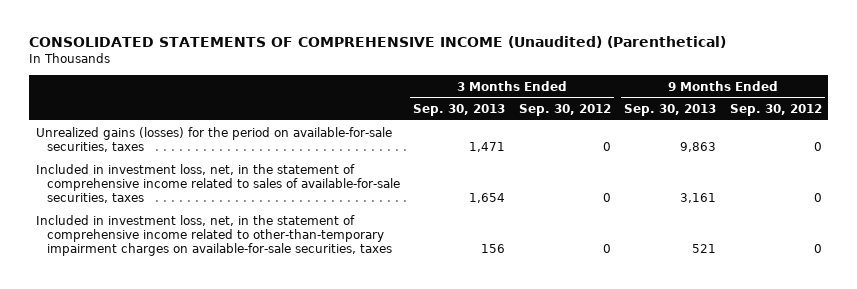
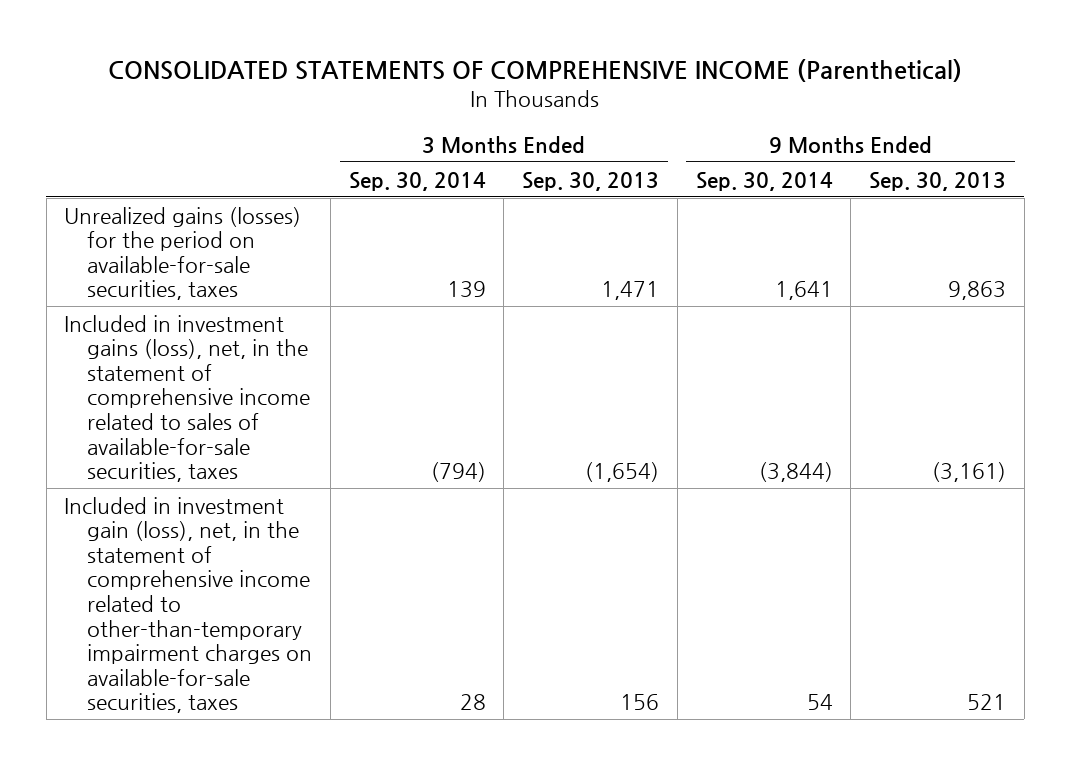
[28,36,726,49] CONSOLIDATED STATEMENTS OF COMPREHENSIVE INCOME (Unaudited) (Parenthetical) -> [108,59,963,83] CONSOLIDATED STATEMENTS OF COMPREHENSIVE INCOME (Parenthetical)
[518,104,611,117] Sep. 30, 2012 -> none
[729,104,822,117] Sep. 30, 2012 -> none
none -> [348,171,486,191] Sep. 30, 2014
none -> [695,171,833,191] Sep. 30, 2014
[35,163,401,204] Included in investment loss, net, in the statement of comprehensive income related to sales of available-for-sale securities, taxes -> [64,314,311,483] Included in investment gains (loss), net, in the statement of comprehensive income related to sales of available-for-sale securities, taxes
[469,193,506,204] 1,654 -> [585,462,660,483] (1,654)
[680,193,717,204] 3,161 -> [931,462,1006,483] (3,161)
[35,214,393,257] Included in investment loss, net, in the statement of comprehensive income related to other-than-temporary impairment charges on available-for-sale securities, taxes -> [64,496,313,714] Included in investment gain (loss), net, in the statement of comprehensive income related to other-than-temporary impairment charges on available-for-sale securities, taxes

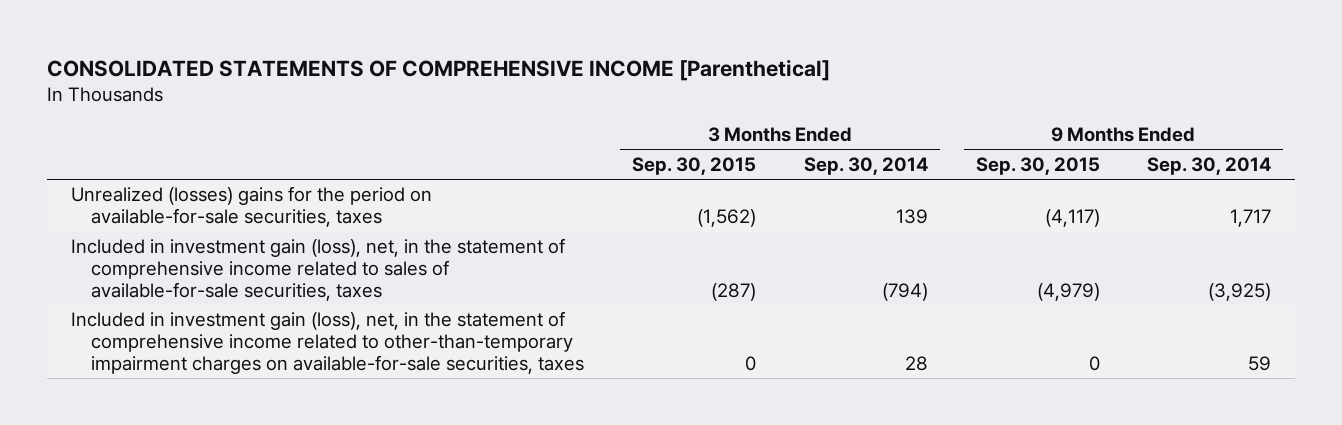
[108,59,963,83] CONSOLIDATED STATEMENTS OF COMPREHENSIVE INCOME (Parenthetical) -> [46,58,830,81] CONSOLIDATED STATEMENTS OF COMPREHENSIVE INCOME [Parenthetical]
[522,171,660,191] Sep. 30, 2013 -> none
[868,171,1006,191] Sep. 30, 2013 -> none
none -> [632,157,757,176] Sep. 30, 2015
none -> [975,157,1100,176] Sep. 30, 2015
[64,206,302,301] Unrealized gains (losses) for the period on available-for-sale securities, taxes -> [70,186,432,228] Unrealized (losses) gains for the period on available-for-sale securities, taxes
[774,281,833,301] 1,641 -> [1230,209,1272,228] 1,717
[64,314,311,483] Included in investment gains (loss), net, in the statement of comprehensive income related to sales of available-for-sale securities, taxes -> [70,238,565,302] Included in investment gain (loss), net, in the statement of comprehensive income related to sales of available-for-sale securities, taxes
[758,462,833,483] (3,844) -> [1208,283,1272,302] (3,925)
[806,694,833,711] 54 -> [1248,356,1272,372] 59

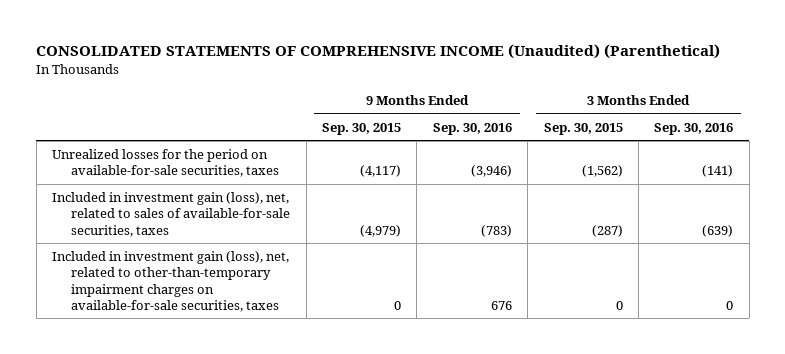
[46,58,830,81] CONSOLIDATED STATEMENTS OF COMPREHENSIVE INCOME [Parenthetical] -> [36,44,721,60] CONSOLIDATED STATEMENTS OF COMPREHENSIVE INCOME (Unaudited) (Parenthetical)
[803,157,928,176] Sep. 30, 2014 -> none
[1147,157,1272,176] Sep. 30, 2014 -> none
none -> [432,122,512,135] Sep. 30, 2016
none -> [654,122,734,135] Sep. 30, 2016
[70,186,432,228] Unrealized (losses) gains for the period on available-for-sale securities, taxes -> [51,149,280,178] Unrealized losses for the period on available-for-sale securities, taxes
[70,238,565,302] Included in investment gain (loss), net, in the statement of comprehensive income related to sales of available-for-sale securities, taxes -> [51,192,291,237] Included in investment gain (loss), net, related to sales of available-for-sale securities, taxes
[70,311,585,375] Included in investment gain (loss), net, in the statement of comprehensive income related to other-than-temporary impairment charges on available-for-sale securities, taxes -> [51,251,289,312] Included in investment gain (loss), net, related to other-than-temporary impairment charges on available-for-sale securities, taxes

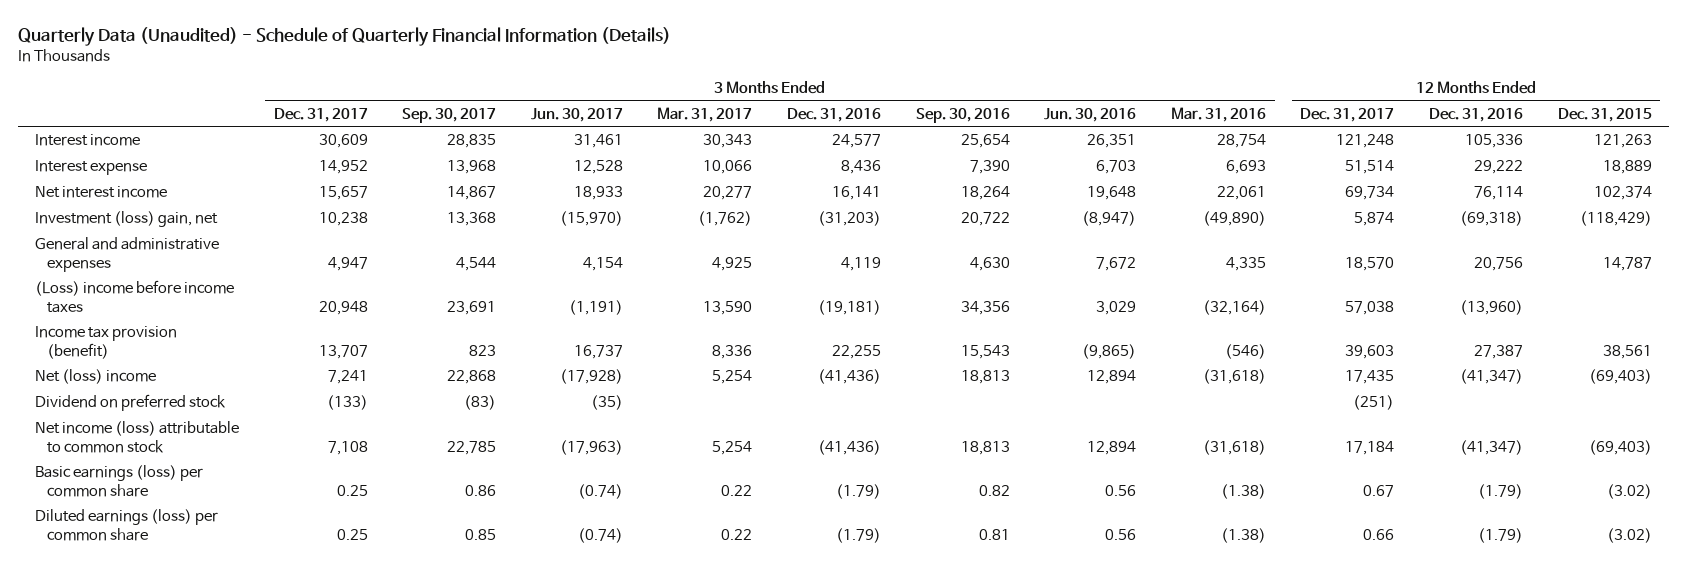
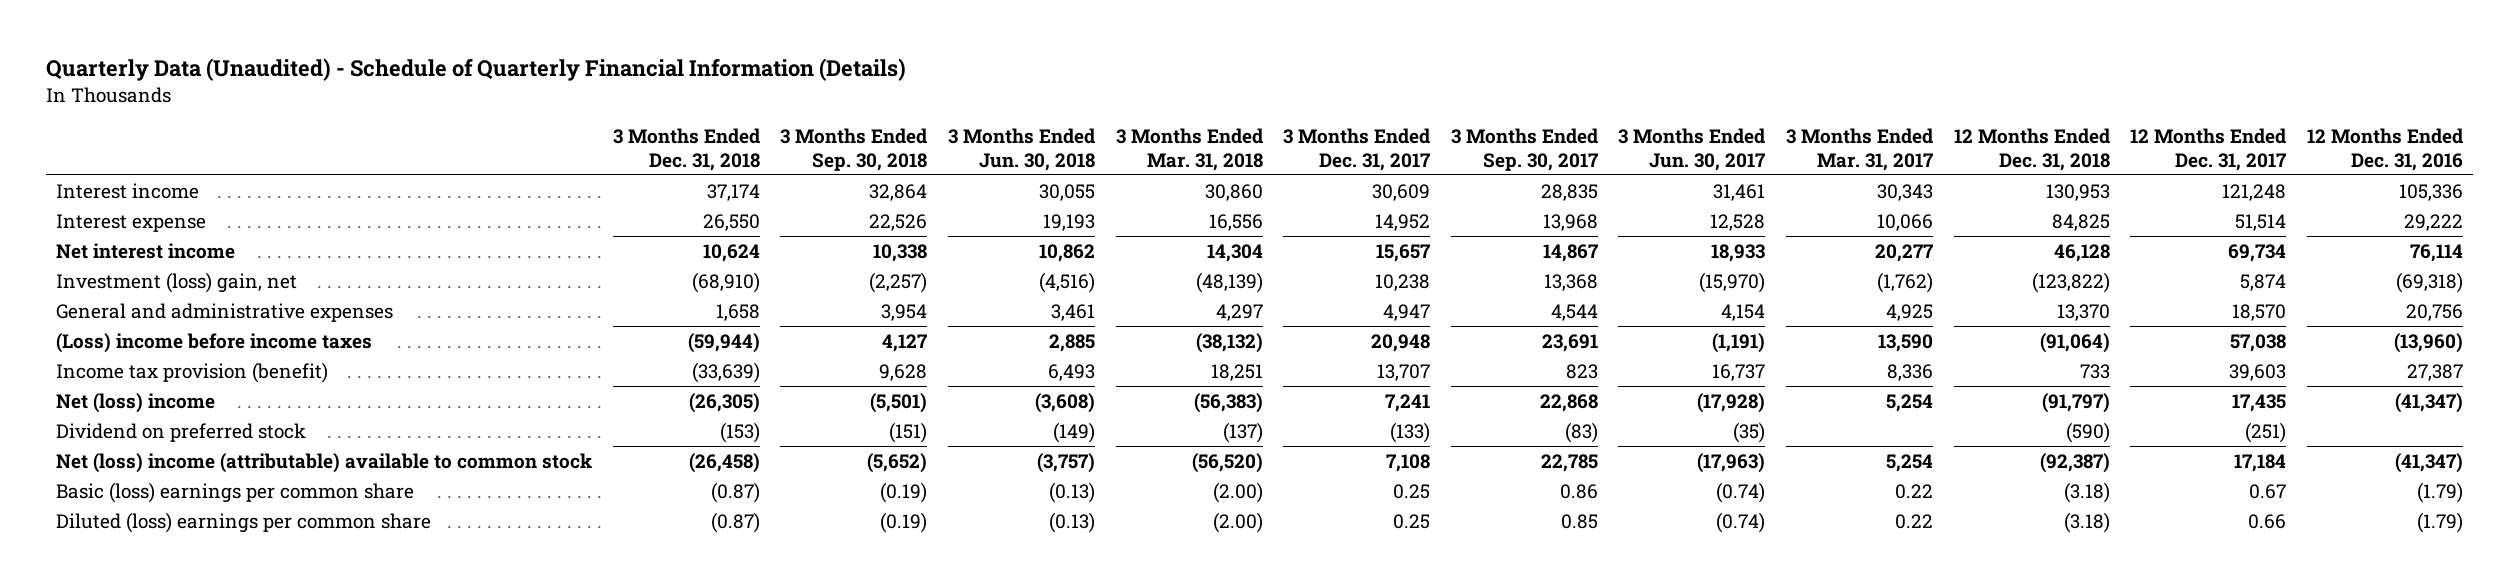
[787,108,882,123] Dec. 31, 2016 -> none
[915,108,1010,124] Sep. 30, 2016 -> none
[1044,108,1137,123] Jun. 30, 2016 -> none
[1170,107,1266,123] Mar. 31, 2016 -> none
[1557,108,1652,123] Dec. 31, 2015 -> none
none -> [612,127,760,171] 3 Months Ended Dec. 31, 2018
none -> [780,127,928,171] 3 Months Ended Sep. 30, 2018
none -> [947,127,1095,171] 3 Months Ended Jun. 30, 2018
none -> [1115,127,1263,171] 3 Months Ended Mar. 31, 2018
none -> [1953,127,2110,171] 12 Months Ended Dec. 31, 2018
[35,421,240,453] Net income (loss) attributable to common stock -> [56,452,593,473] Net (loss) income (attributable) available to common stock
[35,465,204,497] Basic earnings (loss) per common share -> [56,481,415,503] Basic (loss) earnings per common share
[35,509,219,541] Diluted earnings (loss) per common share -> [56,511,432,533] Diluted (loss) earnings per common share

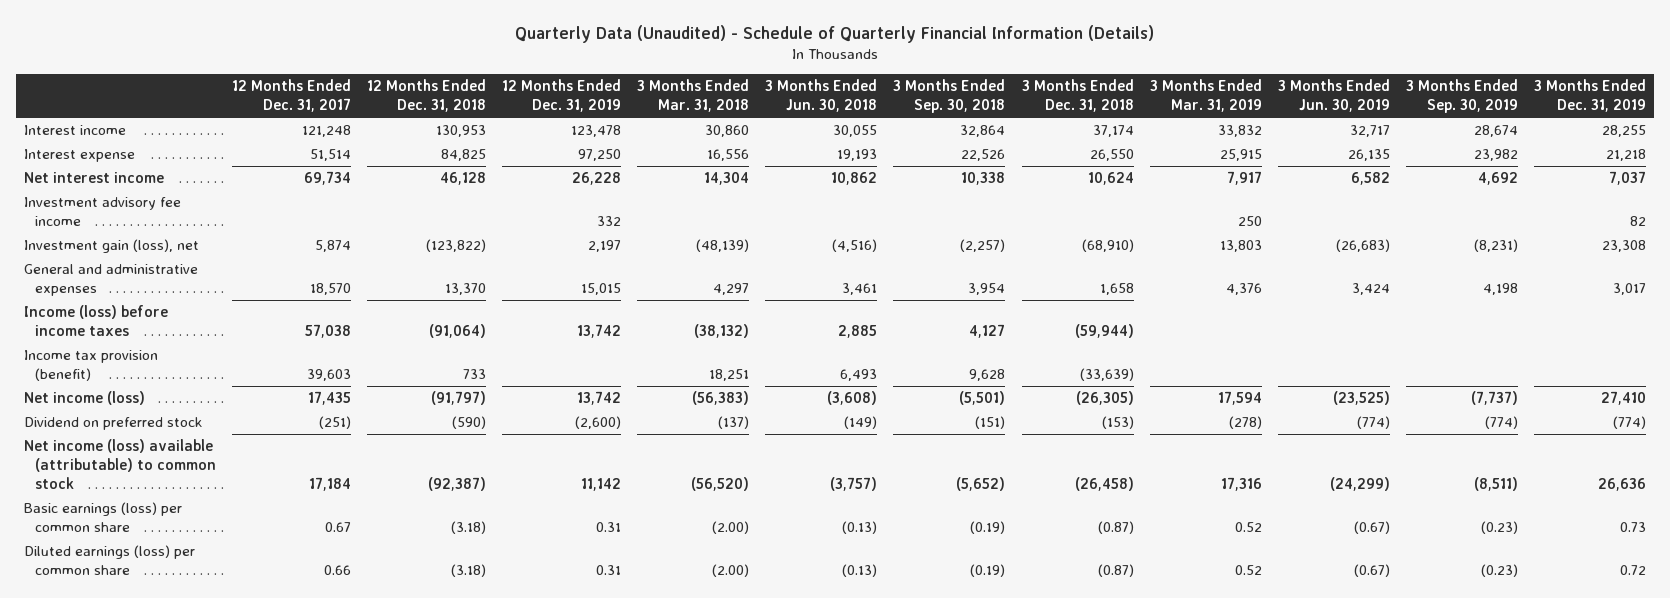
[1283,127,1431,171] 3 Months Ended Dec. 31, 2017 -> none
[1450,127,1598,171] 3 Months Ended Sep. 30, 2017 -> none
[1618,127,1766,171] 3 Months Ended Jun. 30, 2017 -> none
[1785,127,1933,171] 3 Months Ended Mar. 31, 2017 -> none
[2306,127,2463,171] 12 Months Ended Dec. 31, 2016 -> none
none -> [502,79,622,113] 12 Months Ended Dec. 31, 2019
none -> [1149,79,1262,113] 3 Months Ended Mar. 31, 2019
none -> [1277,79,1390,113] 3 Months Ended Jun. 30, 2019
none -> [1405,79,1518,114] 3 Months Ended Sep. 30, 2019
none -> [1533,79,1646,113] 3 Months Ended Dec. 31, 2019
none -> [24,196,182,227] Investment advisory fee income
[56,271,298,293] Investment (loss) gain, net -> [24,238,200,253] Investment gain (loss), net
[56,332,373,353] (Loss) income before income taxes -> [24,304,169,337] Income (loss) before income taxes
[56,392,216,413] Net (loss) income -> [24,390,146,405] Net income (loss)
[56,452,593,473] Net (loss) income (attributable) available to common stock -> [24,438,217,490] Net income (loss) available (attributable) to common stock
[56,481,415,503] Basic (loss) earnings per common share -> [24,501,183,533] Basic earnings (loss) per common share
[56,511,432,533] Diluted (loss) earnings per common share -> [24,544,196,576] Diluted earnings (loss) per common share

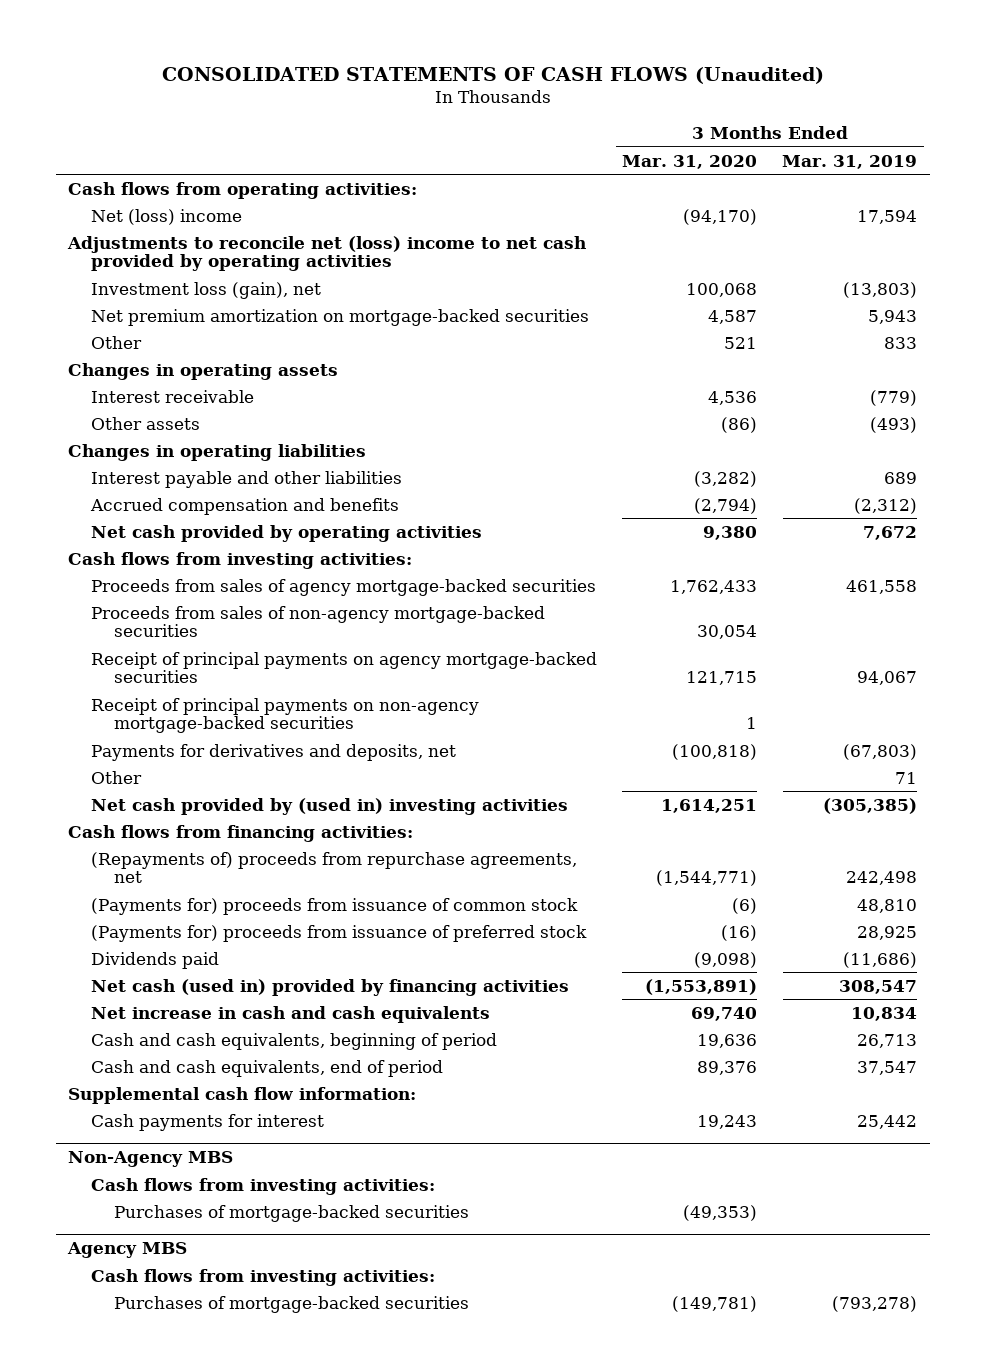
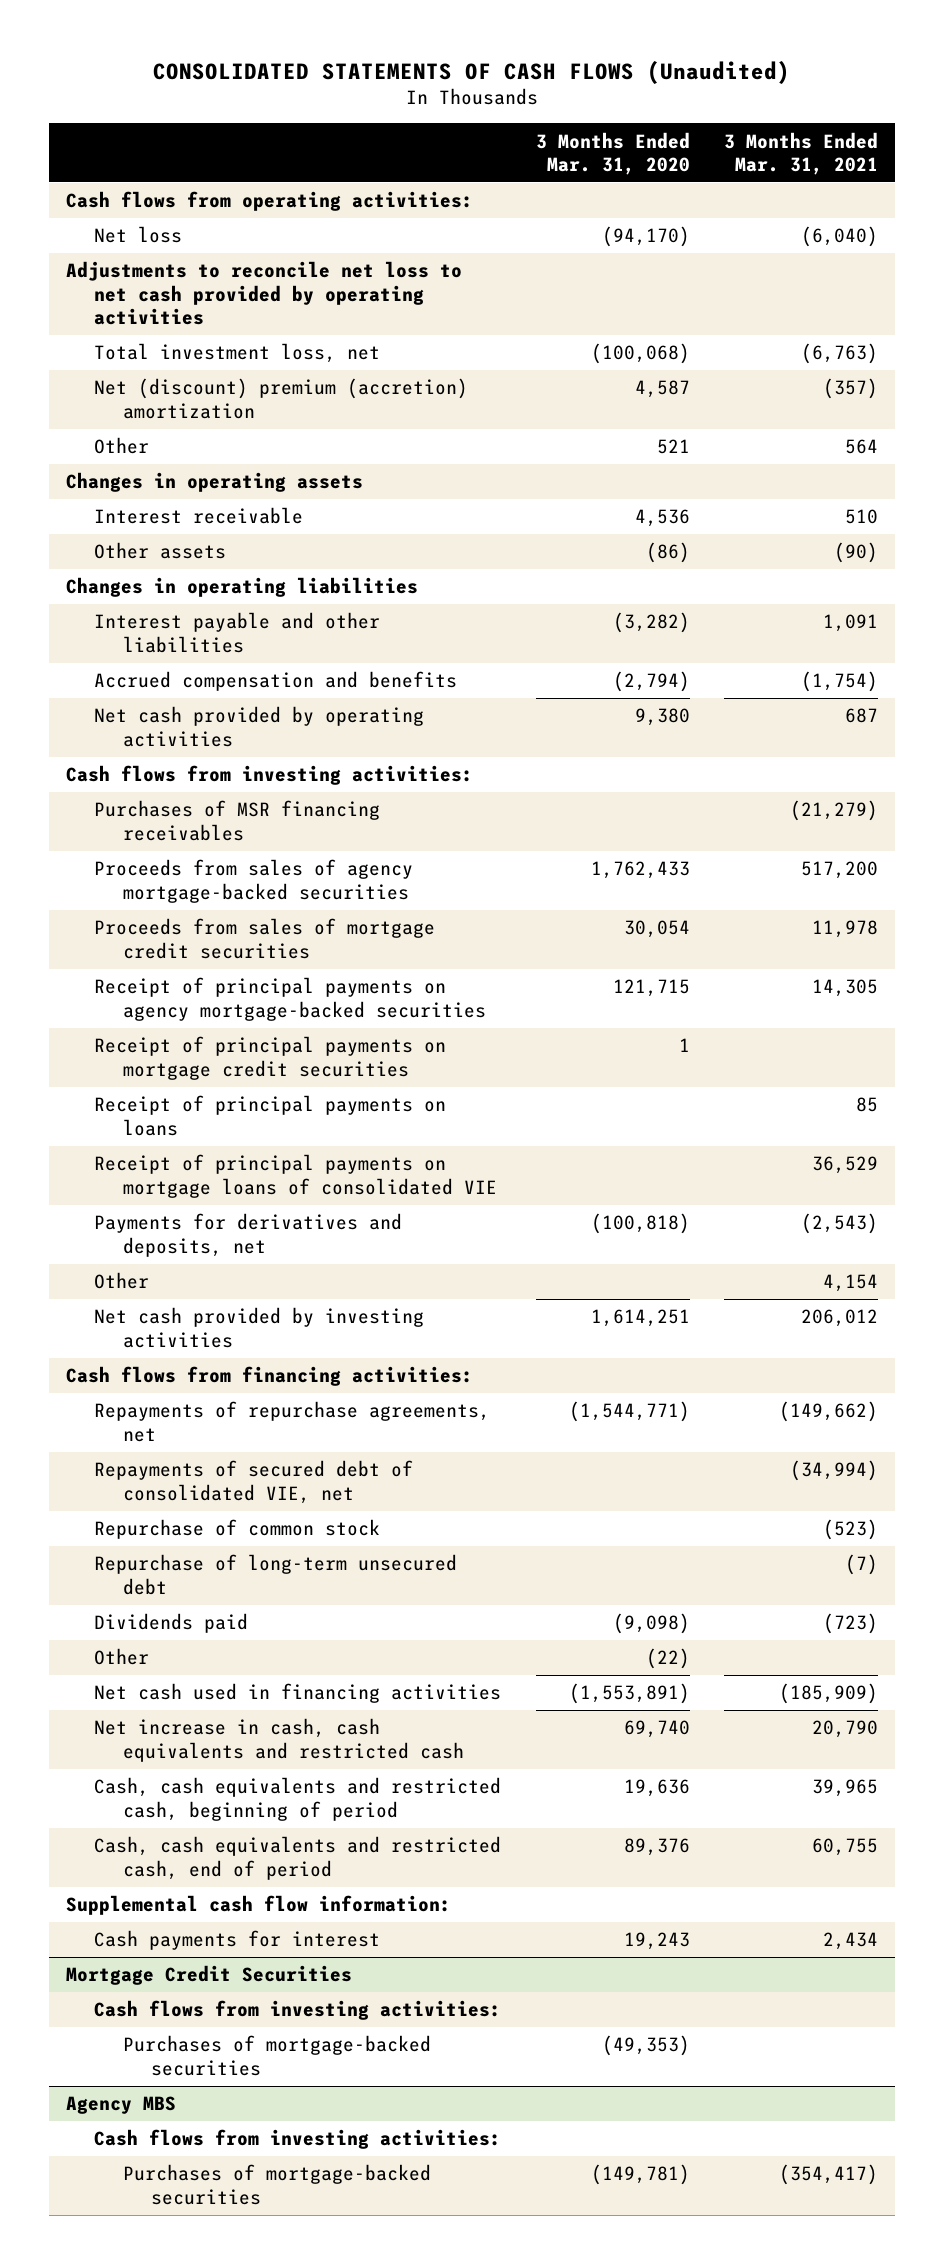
[782,154,918,169] Mar. 31, 2019 -> none
none -> [723,131,878,175] 3 Months Ended Mar. 31, 2021
[91,208,243,225] Net (loss) income -> [94,226,183,244] Net loss
[67,235,587,272] Adjustments to reconcile net (loss) income to net cash provided by operating activities -> [66,261,463,325] Adjustments to reconcile net loss to net cash provided by operating activities
[91,281,322,299] Investment loss (gain), net -> [94,343,381,364] Total investment loss, net
[686,282,758,297] 100,068 -> [590,343,690,365] (100,068)
[91,308,590,326] Net premium amortization on mortgage-backed securities -> [94,378,469,419] Net (discount) premium (accretion) amortization
none -> [94,800,381,841] Purchases of MSR financing receivables
[91,605,546,638] Proceeds from sales of non-agency mortgage-backed securities -> [94,918,436,959] Proceeds from sales of mortgage credit securities
[91,697,480,734] Receipt of principal payments on non-agency mortgage-backed securities -> [94,1036,447,1080] Receipt of principal payments on mortgage credit securities
none -> [94,1095,447,1136] Receipt of principal payments on loans
none -> [94,1154,497,1198] Receipt of principal payments on mortgage loans of consolidated VIE
[91,797,569,815] Net cash provided by (used in) investing activities -> [94,1307,425,1348] Net cash provided by investing activities
[91,897,579,915] (Payments for) proceeds from issuance of common stock -> none
[91,924,588,942] (Payments for) proceeds from issuance of preferred stock -> none
[91,851,578,884] (Repayments of) proceeds from repurchase agreements, net -> [94,1401,491,1442] Repayments of repurchase agreements, net
none -> [94,1460,414,1504] Repayments of secured debt of consolidated VIE, net
none -> [94,1519,381,1540] Repurchase of common stock
none -> [94,1554,458,1595] Repurchase of long-term unsecured debt
none -> [94,1648,150,1666] Other
[91,978,570,996] Net cash (used in) provided by financing activities -> [94,1683,502,1704] Net cash used in financing activities
[91,1005,491,1023] Net increase in cash and cash equivalents -> [94,1718,464,1762] Net increase in cash, cash equivalents and restricted cash
[91,1032,498,1050] Cash and cash equivalents, beginning of period -> [94,1777,502,1821] Cash, cash equivalents and restricted cash, beginning of period
[91,1059,444,1077] Cash and cash equivalents, end of period -> [94,1836,502,1880] Cash, cash equivalents and restricted cash, end of period
[68,1151,234,1168] Non-Agency MBS -> [66,1965,353,1986] Mortgage Credit Securities

